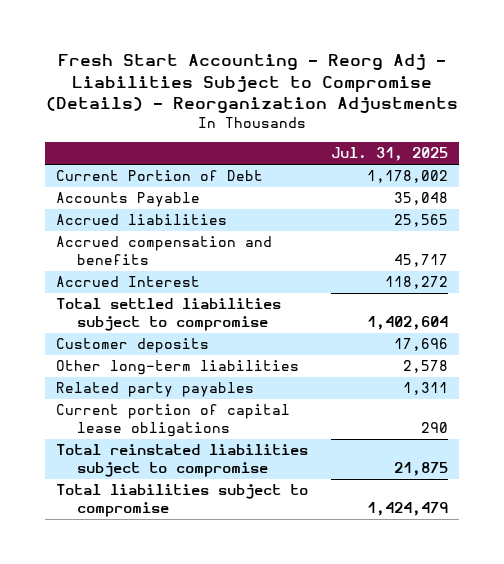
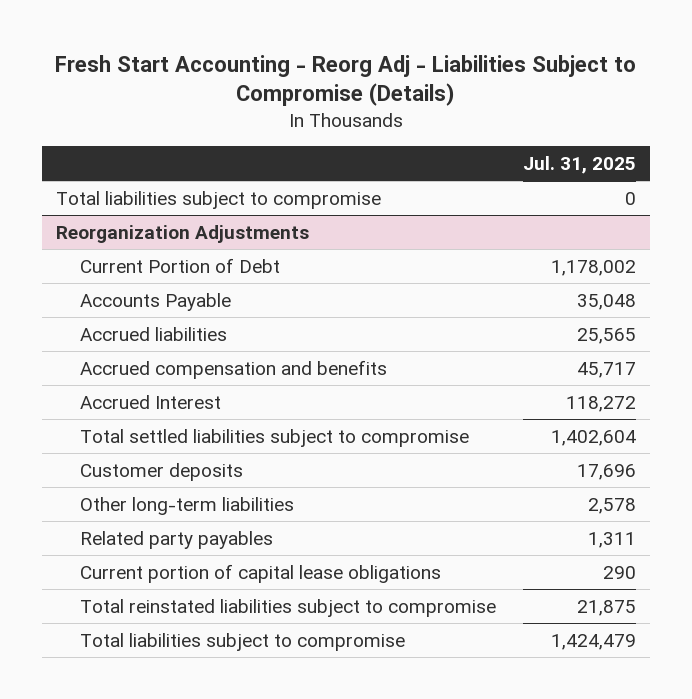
[45,54,458,114] Fresh Start Accounting - Reorg Adj - Liabilities Subject to Compromise (Details) - Reorganization Adjustments -> [54,54,636,107] Fresh Start Accounting - Reorg Adj - Liabilities Subject to Compromise (Details)
none -> [55,190,381,209] Total liabilities subject to compromise
none -> [55,224,309,243] Reorganization Adjustments

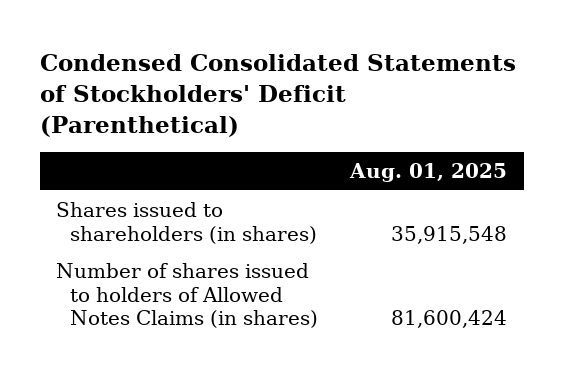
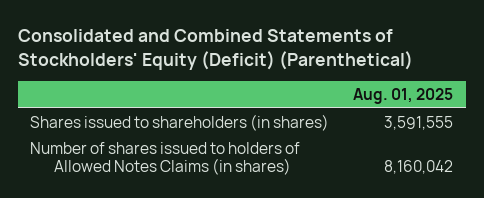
[39,53,516,137] Condensed Consolidated Statements of Stockholders' Deficit (Parenthetical) -> [18,29,414,71] Consolidated and Combined Statements of Stockholders' Equity (Deficit) (Parenthetical)
[391,225,508,244] 35,915,548 -> [384,115,454,130] 3,591,555
[391,310,508,329] 81,600,424 -> [384,160,454,175] 8,160,042

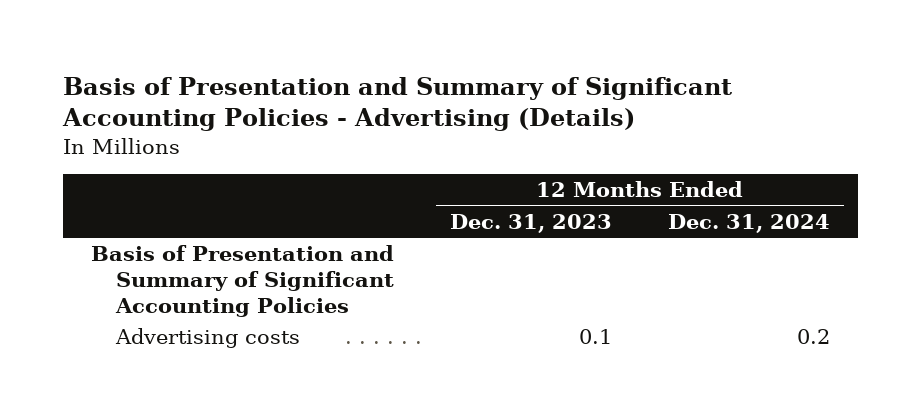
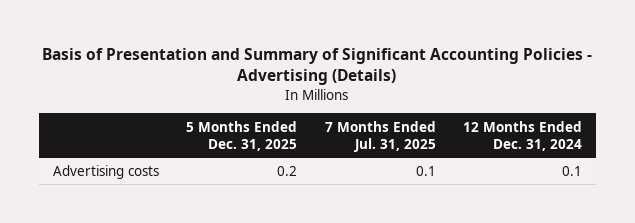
[450,214,613,234] Dec. 31, 2023 -> none
none -> [186,120,298,152] 5 Months Ended Dec. 31, 2025
none -> [324,120,436,153] 7 Months Ended Jul. 31, 2025
[91,245,395,317] Basis of Presentation and Summary of Significant Accounting Policies -> none
[797,329,831,345] 0.2 -> [561,166,582,177] 0.1

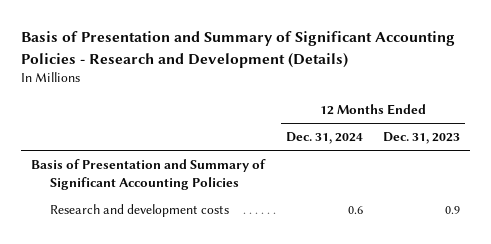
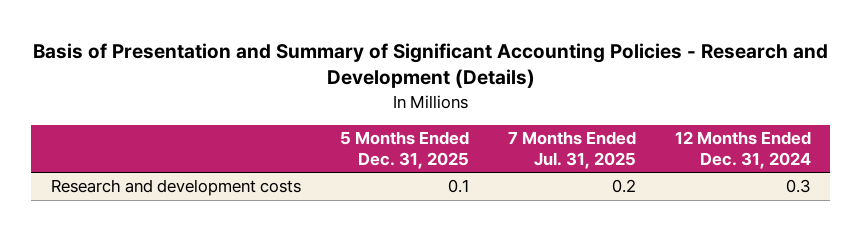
[382,132,460,145] Dec. 31, 2023 -> none
none -> [339,131,469,169] 5 Months Ended Dec. 31, 2025
none -> [507,131,636,169] 7 Months Ended Jul. 31, 2025
[31,159,267,190] Basis of Presentation and Summary of Significant Accounting Policies -> none
[347,206,363,215] 0.6 -> [785,179,811,194] 0.3

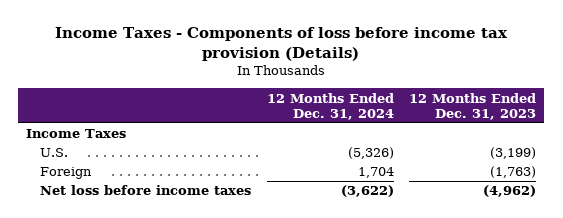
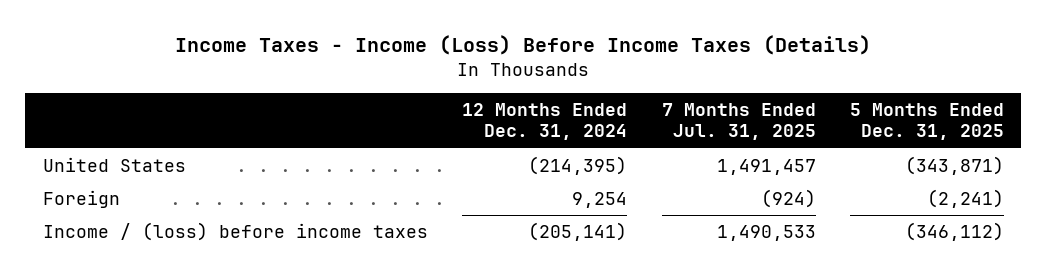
[55,27,509,62] Income Taxes - Components of loss before income tax provision (Details) -> [175,35,872,56] Income Taxes - Income (Loss) Before Income Taxes (Details)
[409,92,537,120] 12 Months Ended Dec. 31, 2023 -> none
none -> [661,103,816,141] 7 Months Ended Jul. 31, 2025
none -> [850,103,1005,141] 5 Months Ended Dec. 31, 2025
[26,129,127,139] Income Taxes -> none
[39,148,68,158] U.S. -> none
none -> [42,157,186,173] United States
[357,167,394,179] 1,704 -> [572,192,628,209] 9,254
[39,185,251,196] Net loss before income taxes -> [42,222,428,242] Income / (loss) before income taxes
[340,185,394,198] (3,622) -> [528,222,628,242] (205,141)

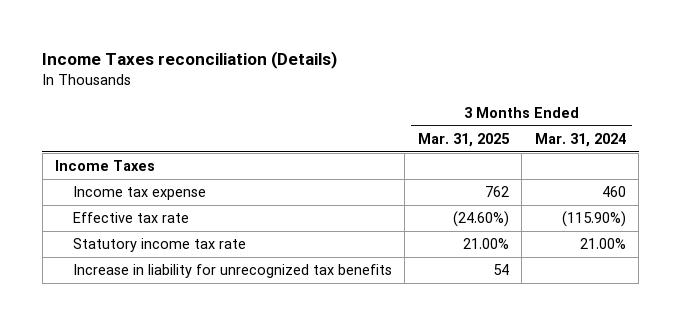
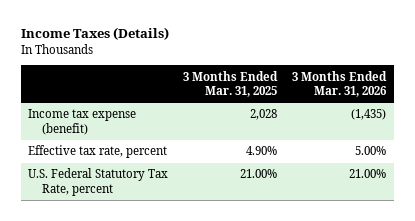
[42,51,338,70] Income Taxes reconciliation (Details) -> [20,27,169,41] Income Taxes (Details)
[534,132,626,147] Mar. 31, 2024 -> none
none -> [292,70,388,97] 3 Months Ended Mar. 31, 2026
[55,160,156,172] Income Taxes -> none
[72,264,392,279] Increase in liability for unrecognized tax benefits -> none
[72,186,206,201] Income tax expense -> [28,109,137,135] Income tax expense (benefit)
[484,186,509,198] 762 -> [250,109,278,121] 2,028
[72,212,189,224] Effective tax rate -> [28,145,168,159] Effective tax rate, percent
[452,211,509,228] (24.60%) -> [246,146,278,156] 4.90%
[72,238,246,253] Statutory income tax rate -> [28,168,169,196] U.S. Federal Statutory Tax Rate, percent

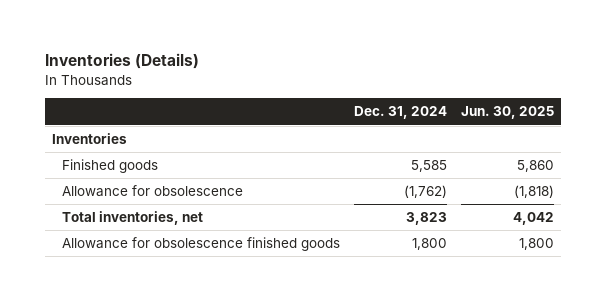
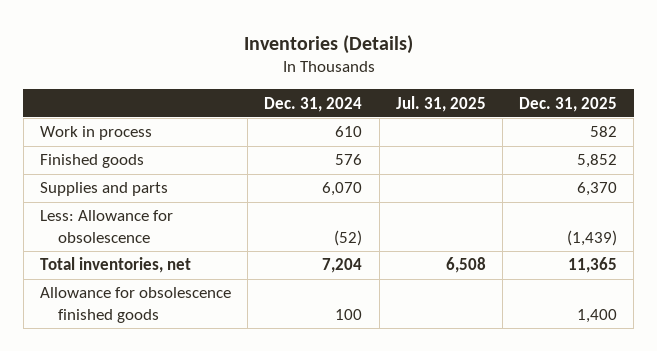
[461,106,555,120] Jun. 30, 2025 -> none
none -> [395,95,486,112] Jul. 31, 2025
none -> [518,96,617,112] Dec. 31, 2025
[52,133,128,145] Inventories -> none
none -> [40,126,153,141] Work in process
[411,160,448,173] 5,585 -> [335,154,363,166] 576
none -> [40,182,169,197] Supplies and parts
[62,185,244,198] Allowance for obsolescence -> [40,210,174,243] Less: Allowance for obsolescence
[404,185,448,199] (1,762) -> [334,229,363,246] (52)
[406,212,448,226] 3,823 -> [322,258,363,274] 7,204
[412,238,448,251] 1,800 -> [335,308,363,320] 100

